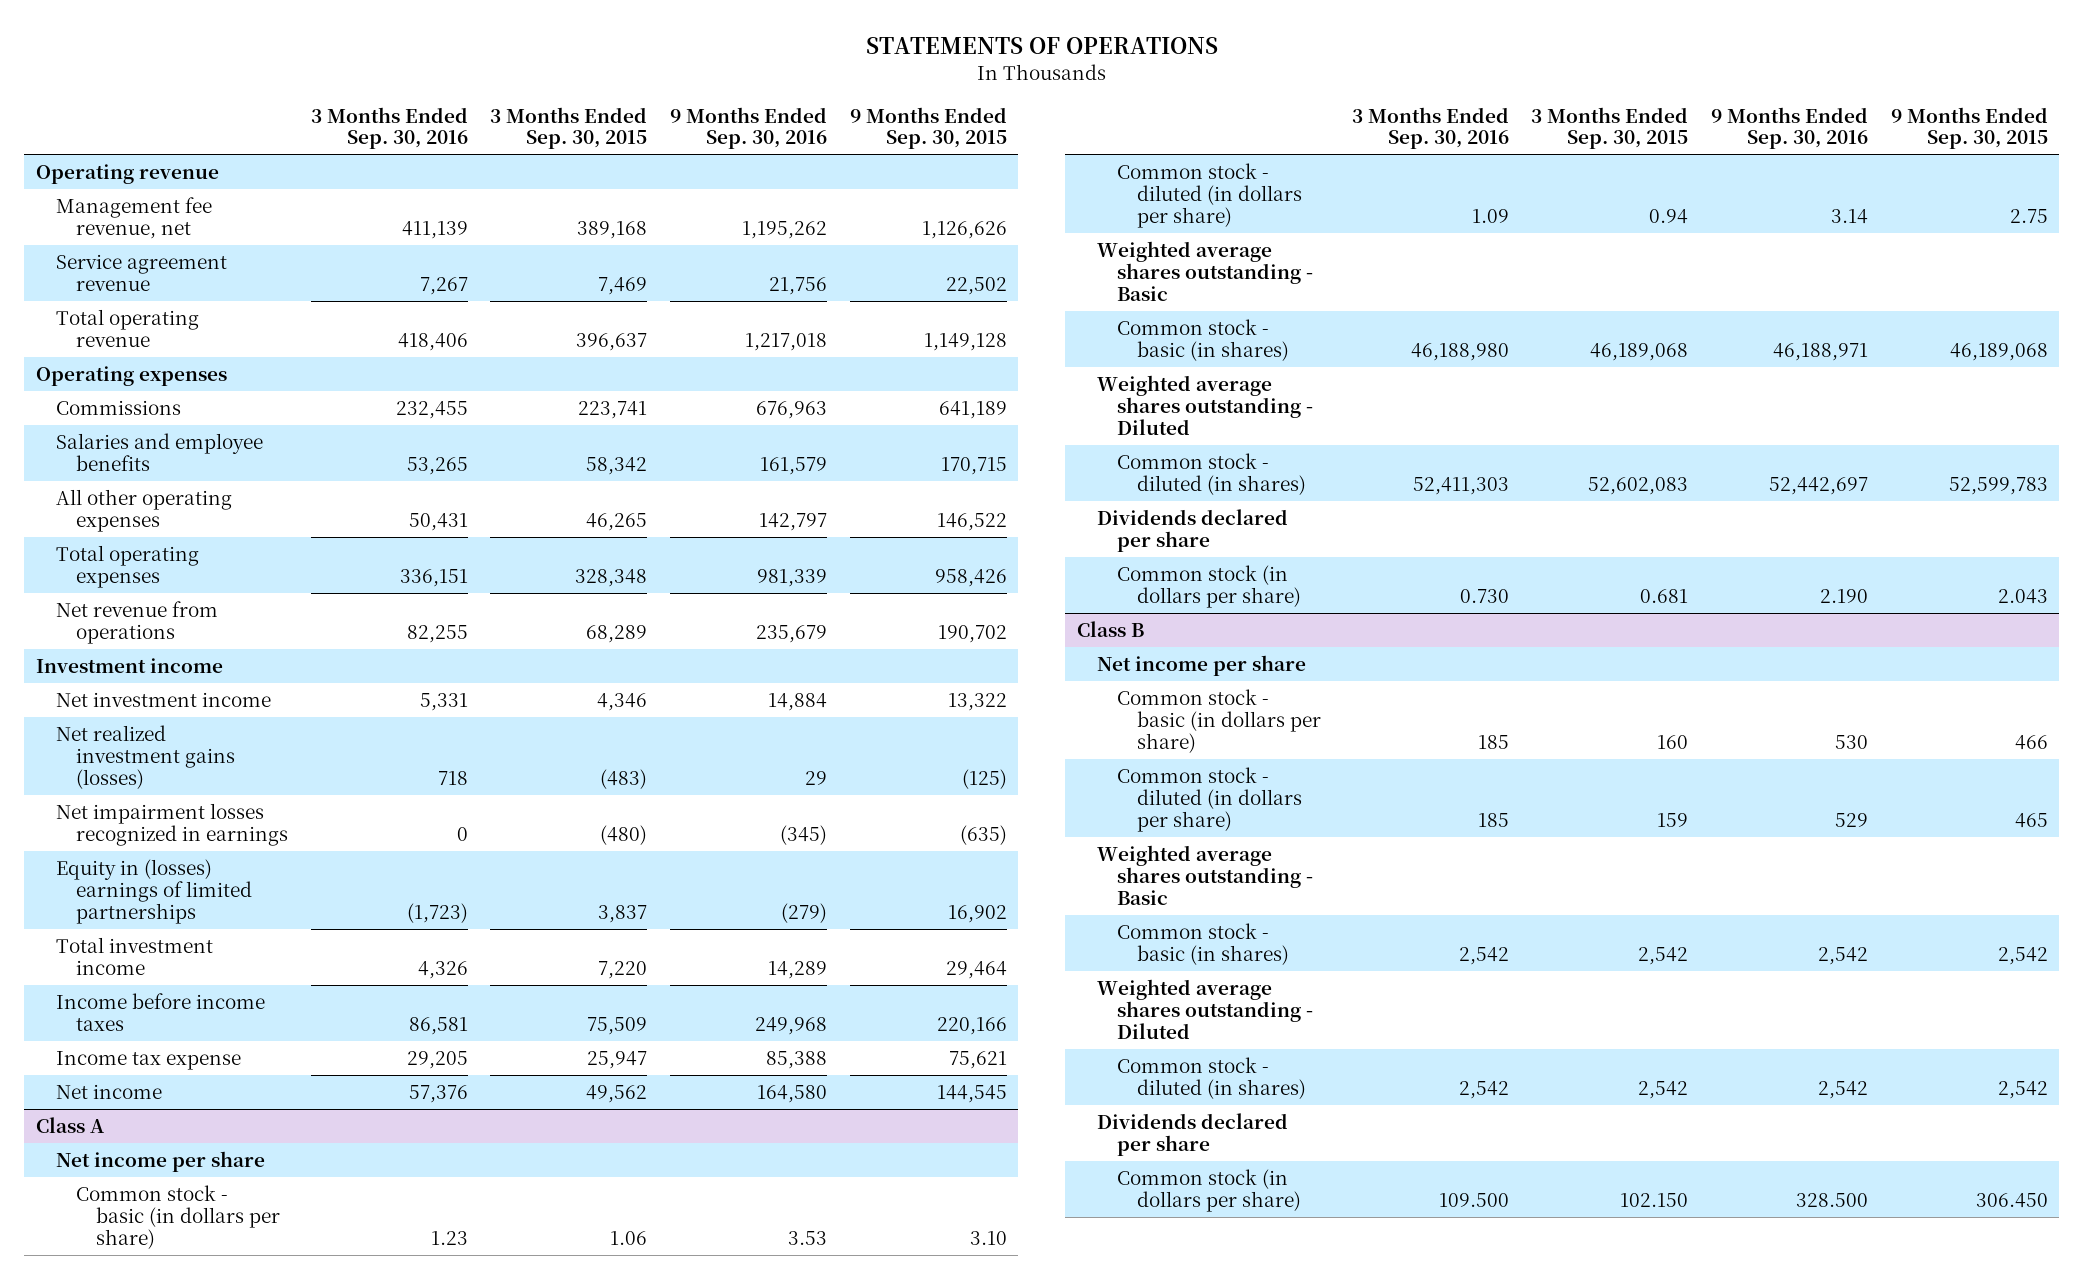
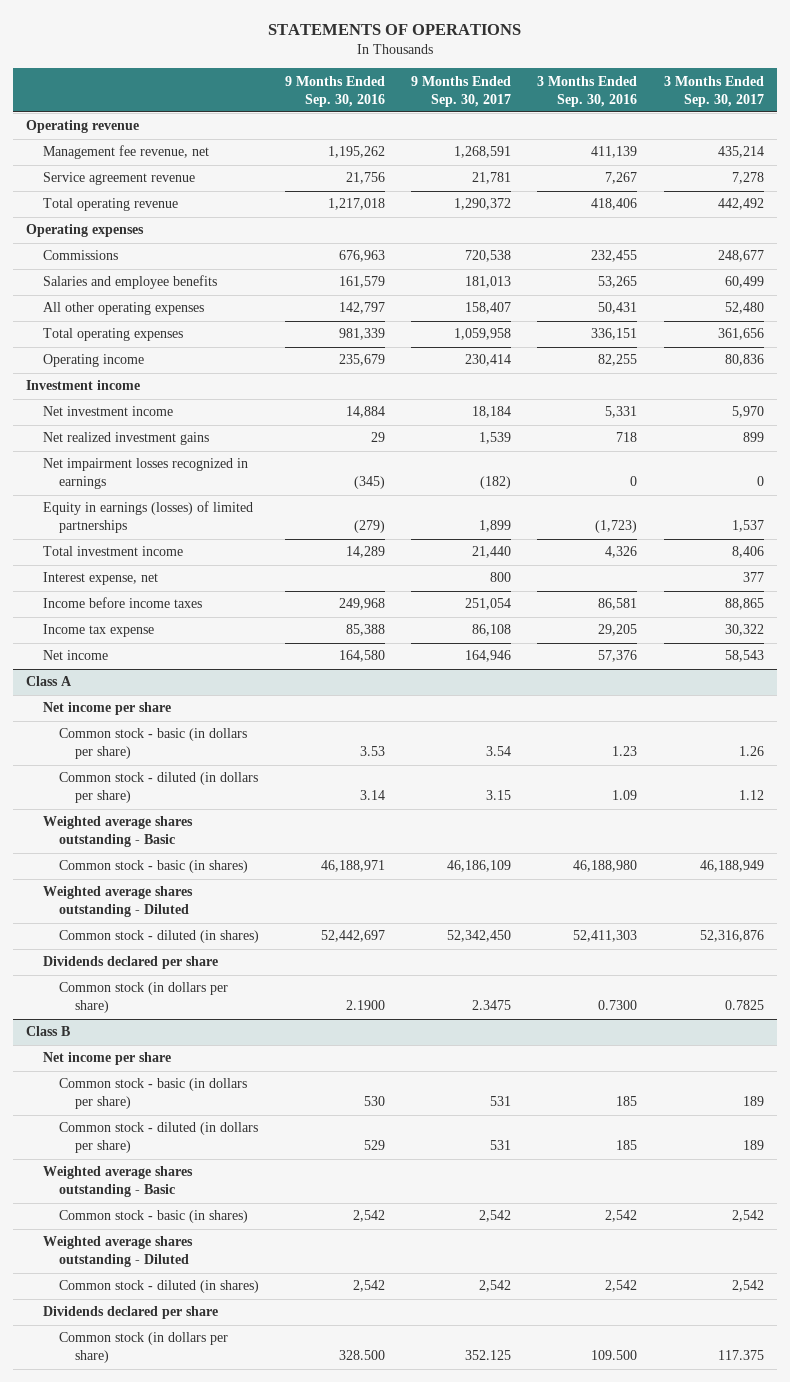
[490,106,648,150] 3 Months Ended Sep. 30, 2015 -> none
[849,106,1007,150] 9 Months Ended Sep. 30, 2015 -> none
none -> [411,75,512,107] 9 Months Ended Sep. 30, 2017
none -> [663,75,764,107] 3 Months Ended Sep. 30, 2017
[55,600,218,644] Net revenue from operations -> [42,354,144,368] Operating income
[55,724,236,789] Net realized investment gains (losses) -> [42,432,209,446] Net realized investment gains
[55,858,253,924] Equity in (losses) earnings of limited partnerships -> [42,501,253,534] Equity in earnings (losses) of limited partnerships
none -> [42,572,158,586] Interest expense, net
[1459,588,1509,603] 0.730 -> [598,1000,638,1011] 0.7300
[1820,588,1869,603] 2.190 -> [345,1000,385,1011] 2.1900

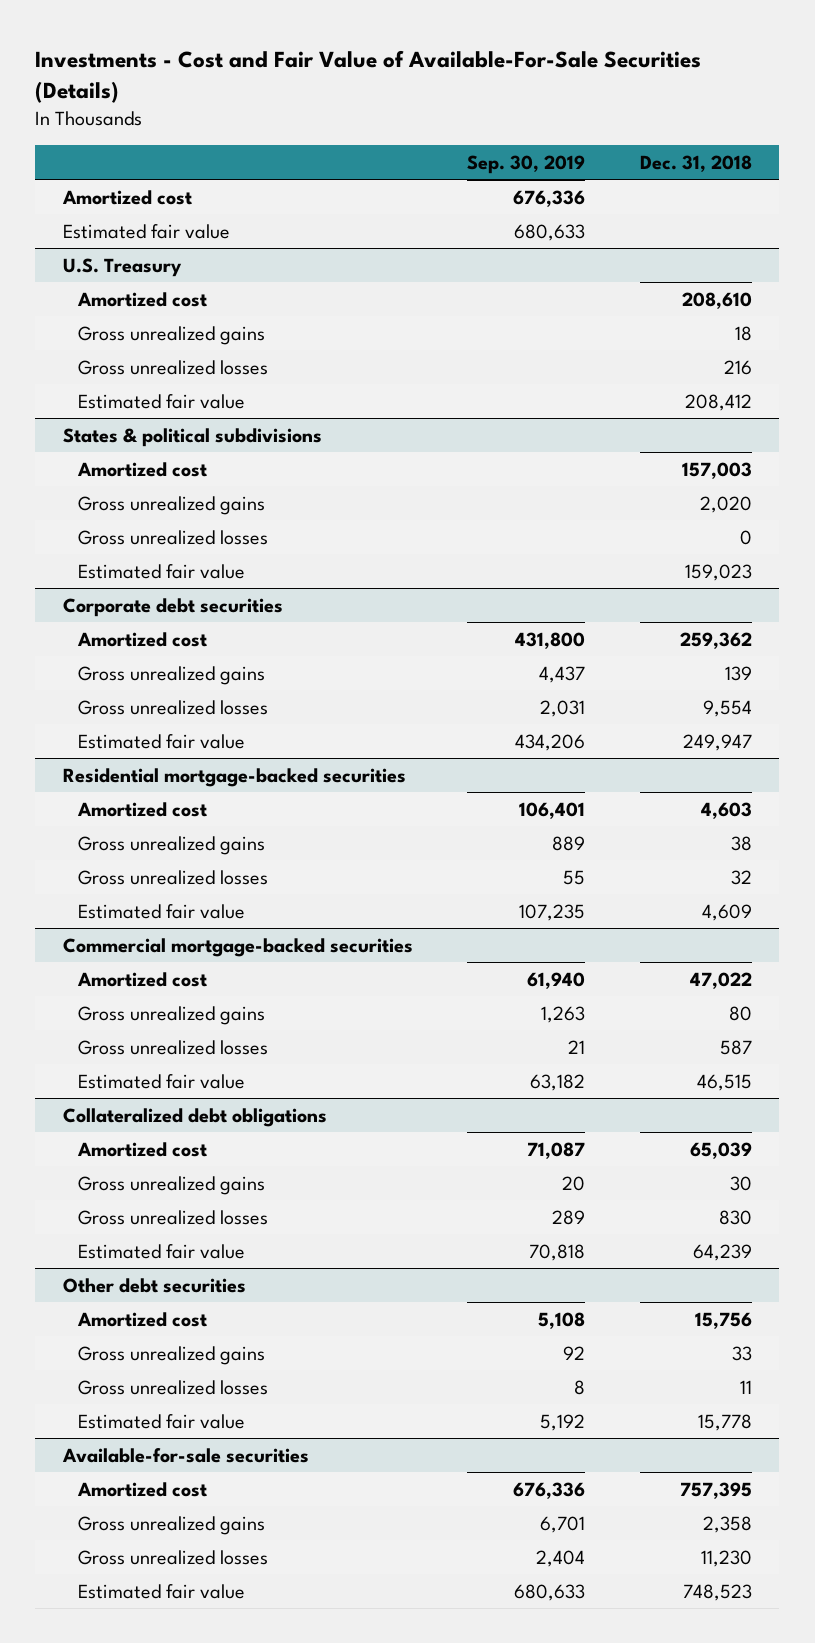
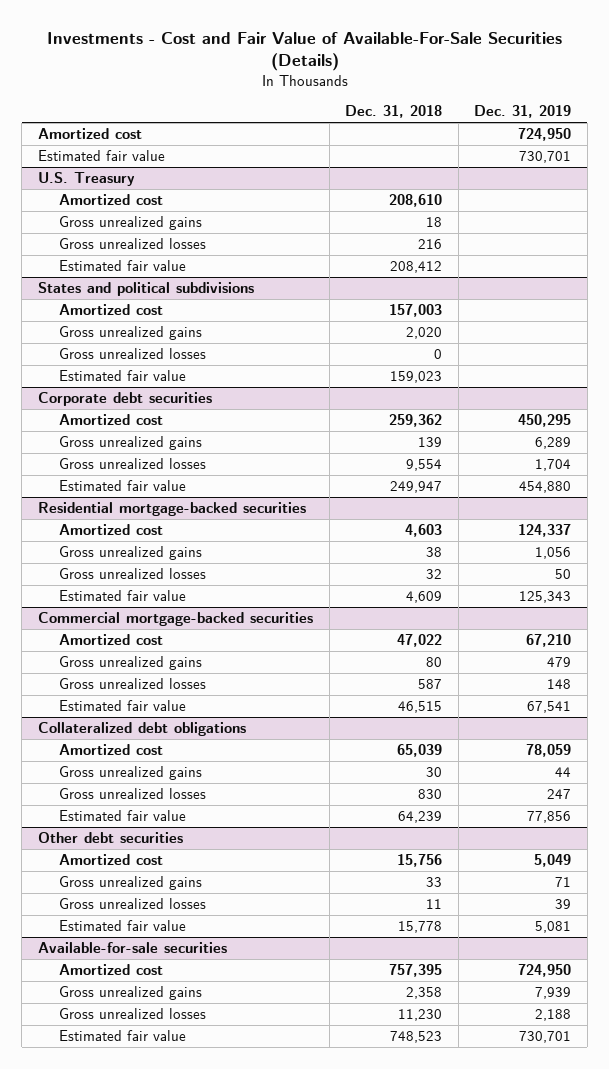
[467,154,586,174] Sep. 30, 2019 -> none
none -> [474,105,572,119] Dec. 31, 2019
[62,427,322,447] States & political subdivisions -> [37,282,254,297] States and political subdivisions

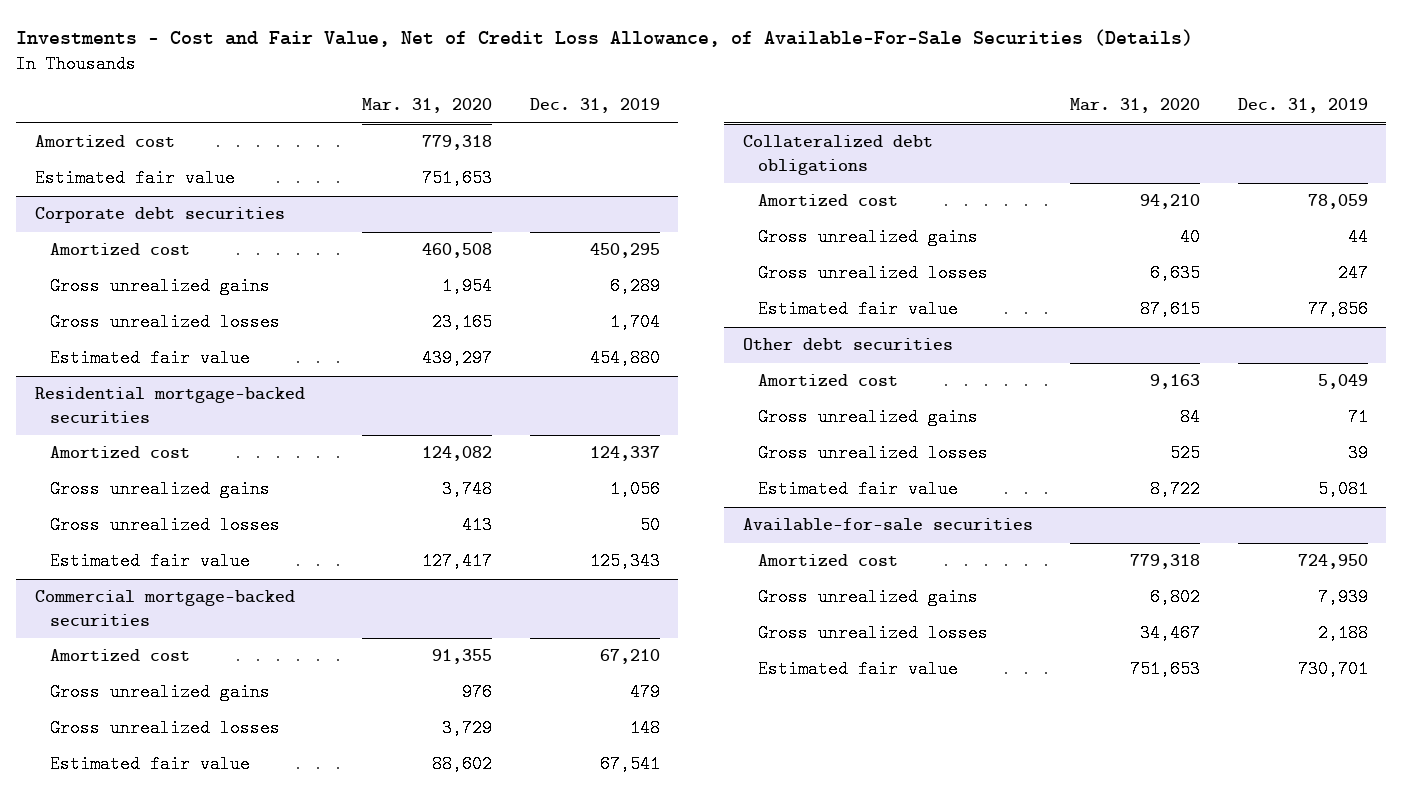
[46,32,562,72] Investments - Cost and Fair Value of Available-For-Sale Securities (Details) -> [15,29,1193,48] Investments - Cost and Fair Value, Net of Credit Loss Allowance, of Available-For-Sale Securities (Details)
[345,105,443,119] Dec. 31, 2018 -> none
none -> [362,98,493,114] Mar. 31, 2020
[37,128,142,140] Amortized cost -> none
[37,150,165,162] Estimated fair value -> none
[37,172,135,187] U.S. Treasury -> none
[59,216,203,231] Gross unrealized gains -> none
[59,238,207,250] Gross unrealized losses -> none
[37,282,254,297] States and political subdivisions -> none
[59,304,164,316] Amortized cost -> none
[59,326,203,341] Gross unrealized gains -> none
[59,348,207,360] Gross unrealized losses -> none
[59,370,187,382] Estimated fair value -> none

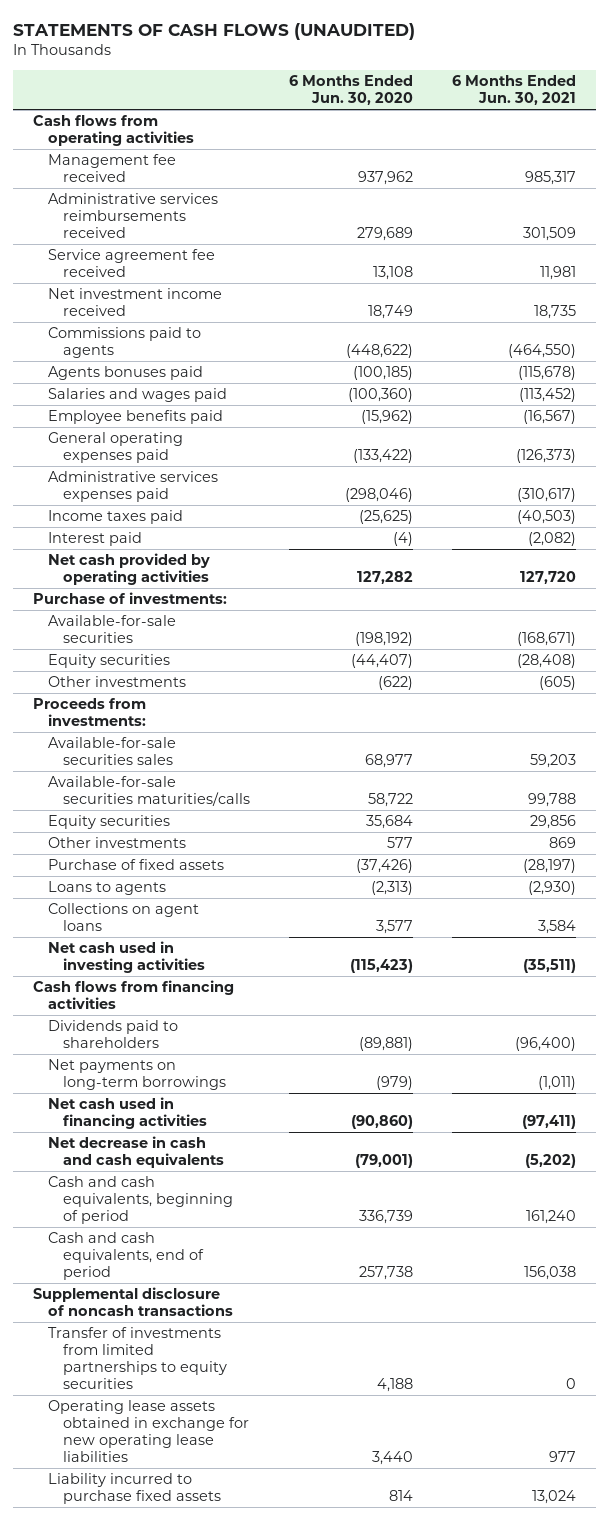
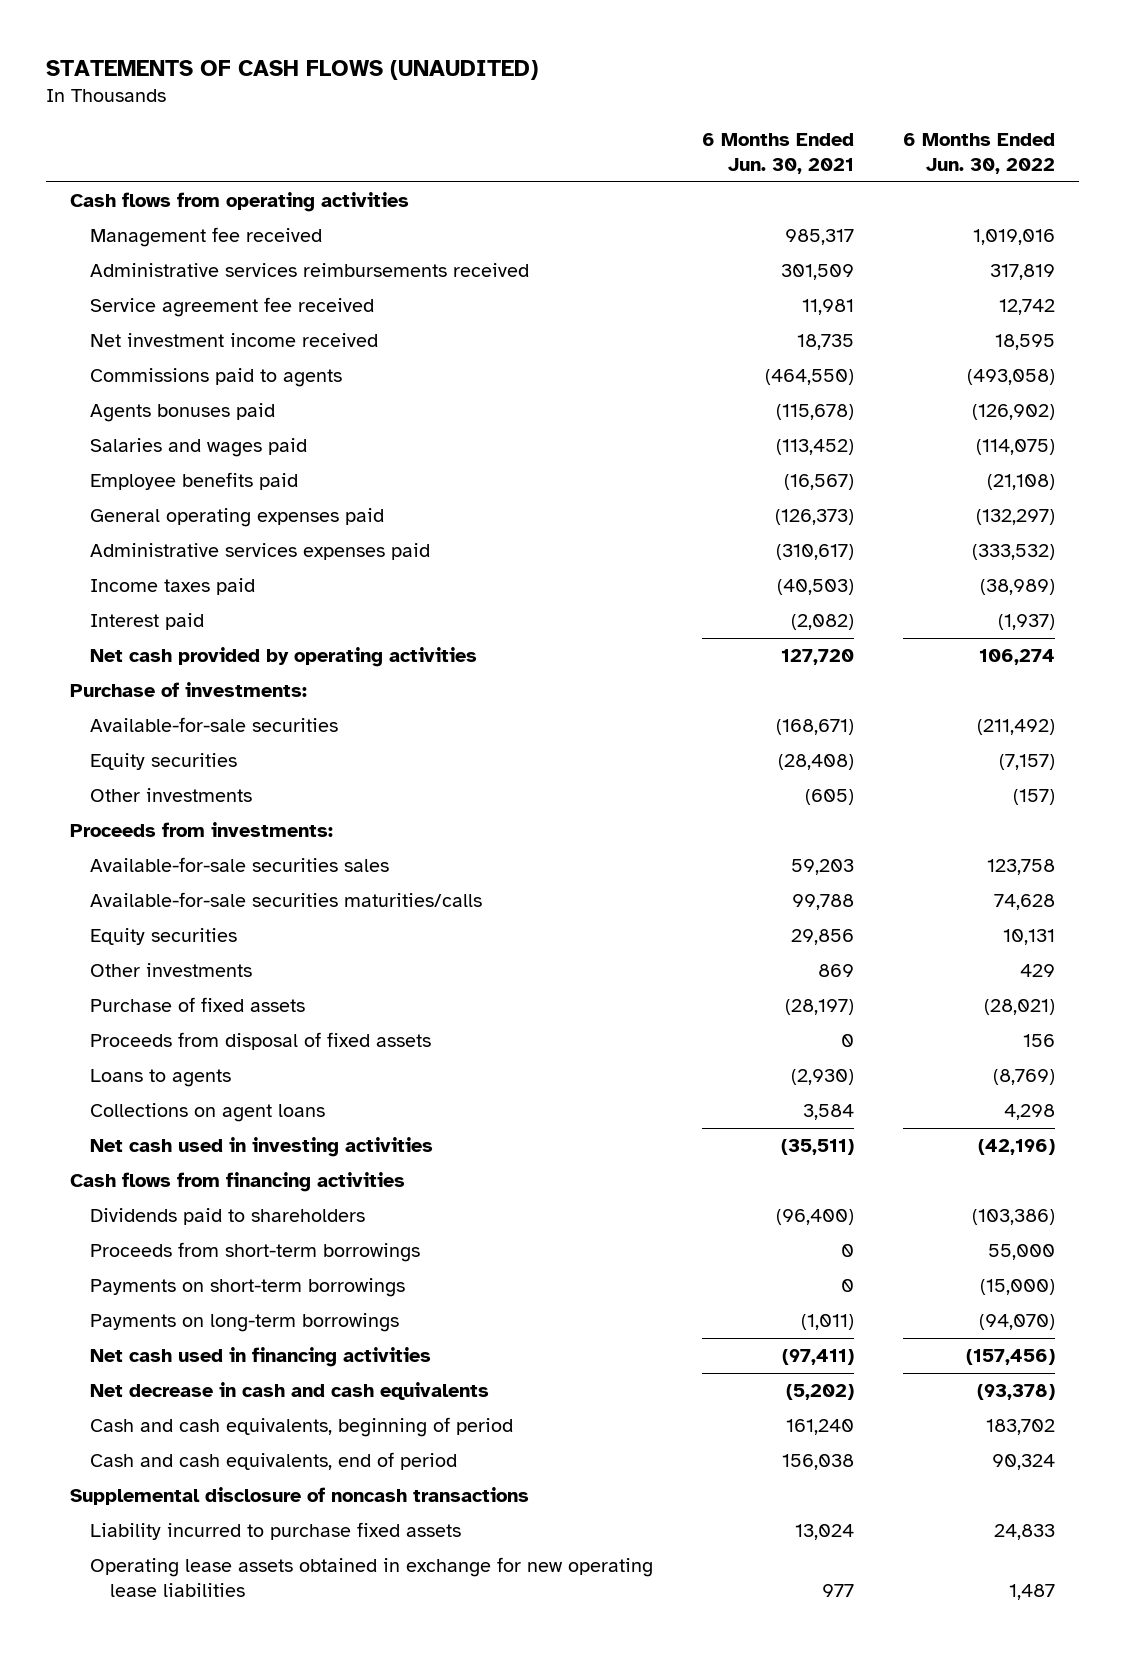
[289,75,414,106] 6 Months Ended Jun. 30, 2020 -> none
none -> [902,132,1055,174] 6 Months Ended Jun. 30, 2022
none -> [89,1032,431,1051] Proceeds from disposal of fixed assets
none -> [89,1242,420,1263] Proceeds from short-term borrowings
none -> [89,1278,405,1298] Payments on short-term borrowings
[47,1059,226,1091] Net payments on long-term borrowings -> [89,1313,399,1333] Payments on long-term borrowings
[47,1327,227,1390] Transfer of investments from limited partnerships to equity securities -> none
[47,1400,249,1463] Operating lease assets obtained in exchange for new operating lease liabilities -> [89,1557,653,1598] Operating lease assets obtained in exchange for new operating lease liabilities

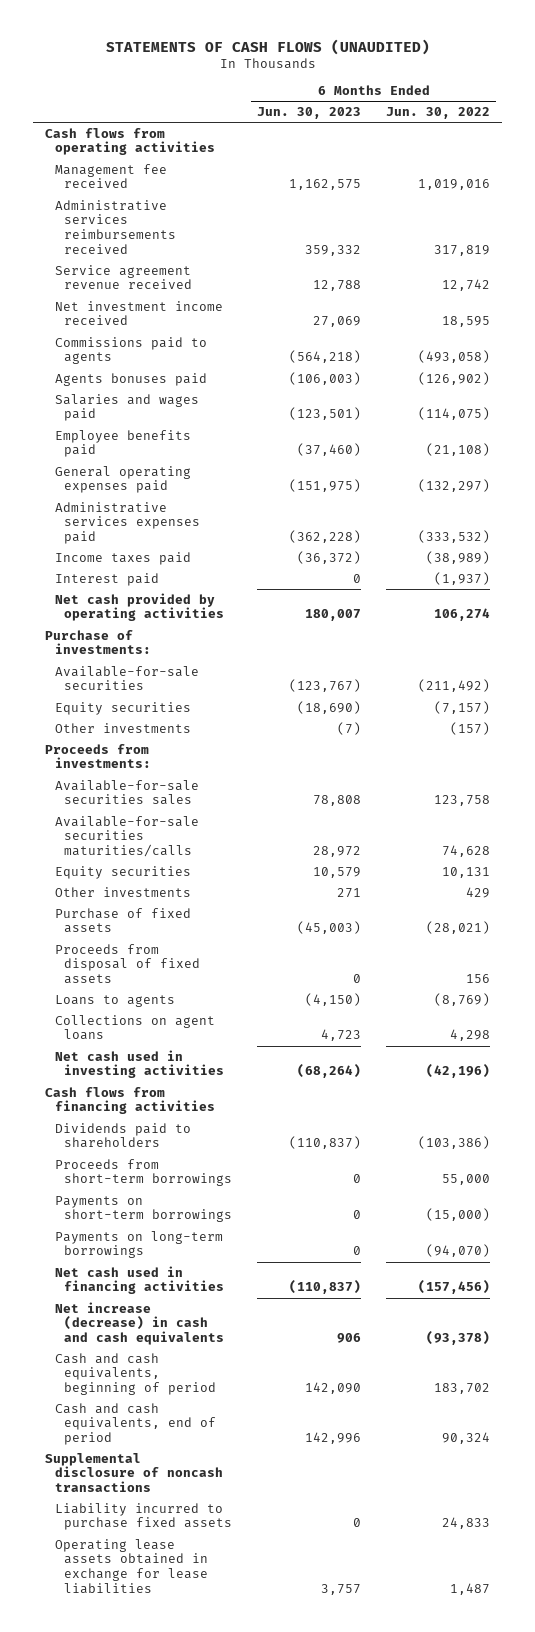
[701,132,854,174] 6 Months Ended Jun. 30, 2021 -> none
none -> [257,107,362,120] Jun. 30, 2023
[89,297,374,318] Service agreement fee received -> [54,264,193,290] Service agreement revenue received
[89,1382,489,1401] Net decrease in cash and cash equivalents -> [54,1301,225,1346] Net increase (decrease) in cash and cash equivalents
[89,1557,653,1598] Operating lease assets obtained in exchange for new operating lease liabilities -> [54,1538,209,1594] Operating lease assets obtained in exchange for lease liabilities

